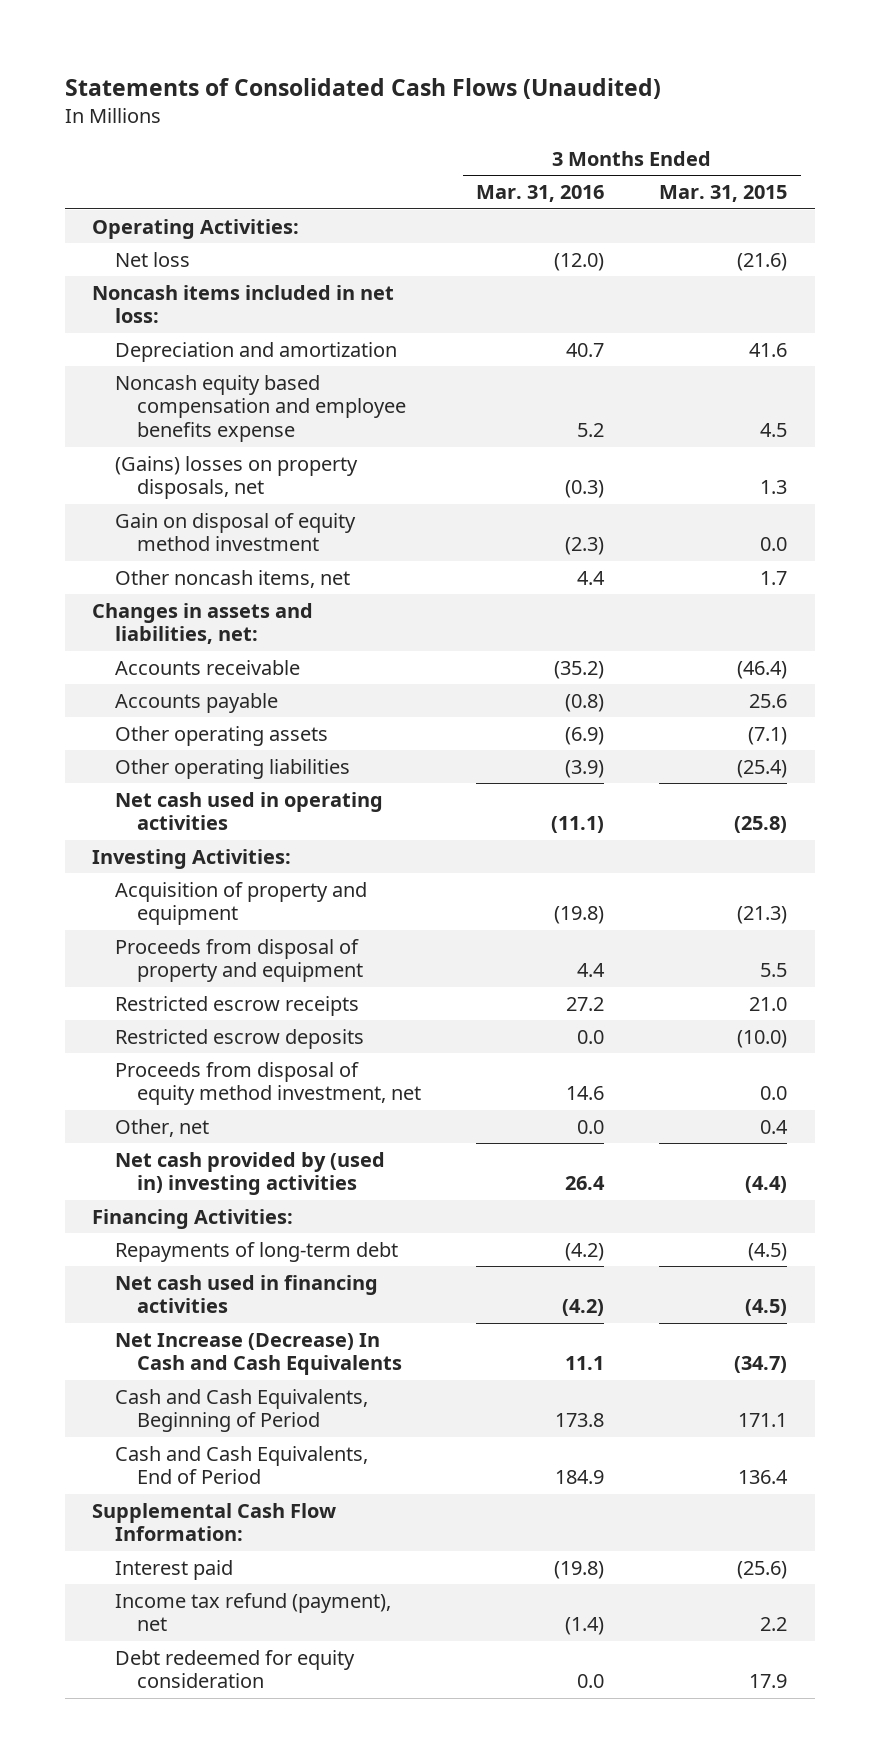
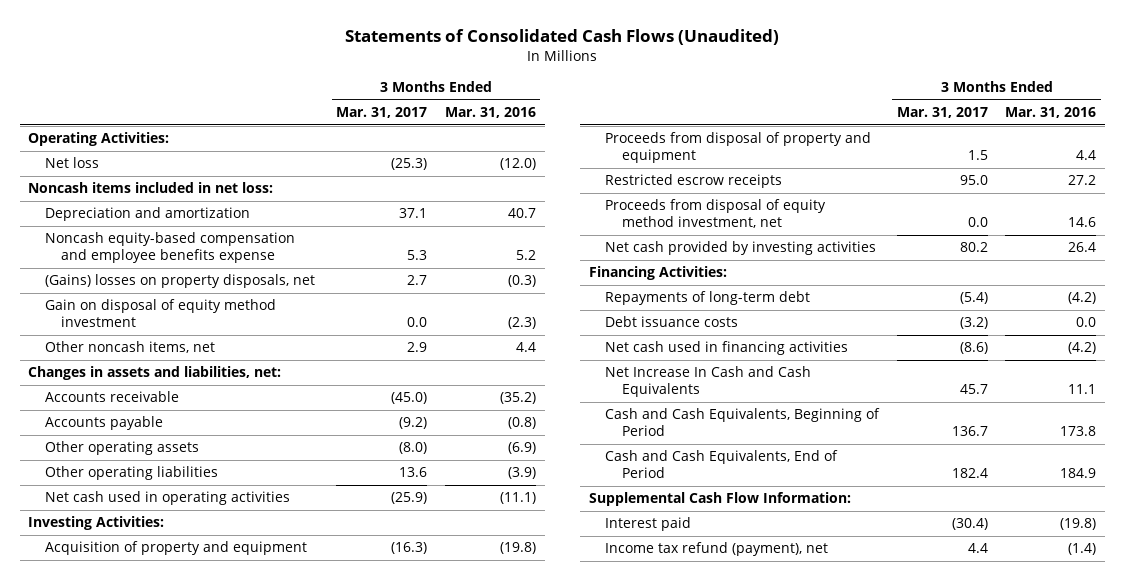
[659,185,788,203] Mar. 31, 2015 -> none
none -> [336,107,428,119] Mar. 31, 2017
[114,374,407,443] Noncash equity based compensation and employee benefits expense -> [44,232,295,264] Noncash equity-based compensation and employee benefits expense
[114,1028,364,1049] Restricted escrow deposits -> none
[114,1118,209,1137] Other, net -> none
[114,1151,385,1196] Net cash provided by (used in) investing activities -> [605,241,877,256] Net cash provided by investing activities
none -> [605,316,739,328] Debt issuance costs
[114,1332,403,1376] Net Increase (Decrease) In Cash and Cash Equivalents -> [605,366,812,398] Net Increase In Cash and Cash Equivalents
[114,1649,355,1689] Debt redeemed for equity consideration -> none

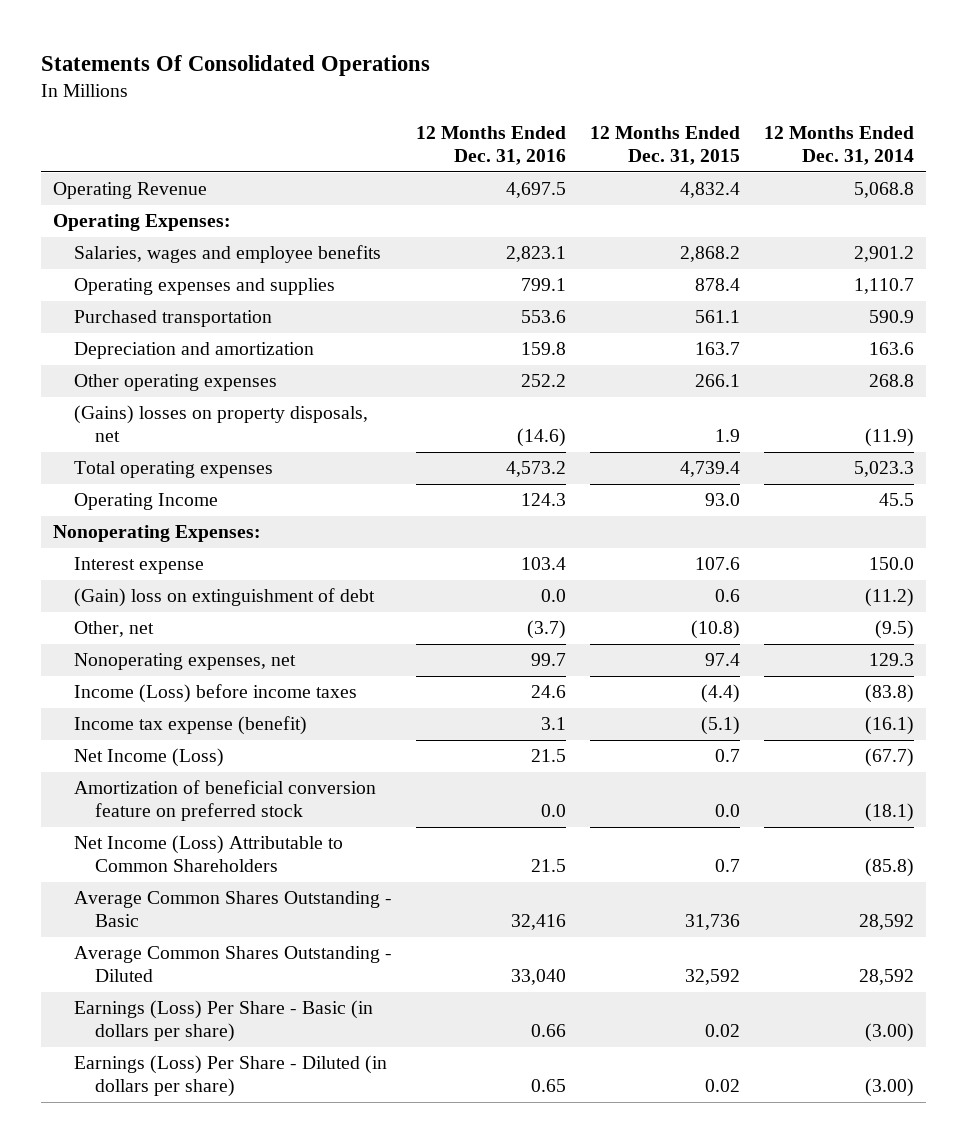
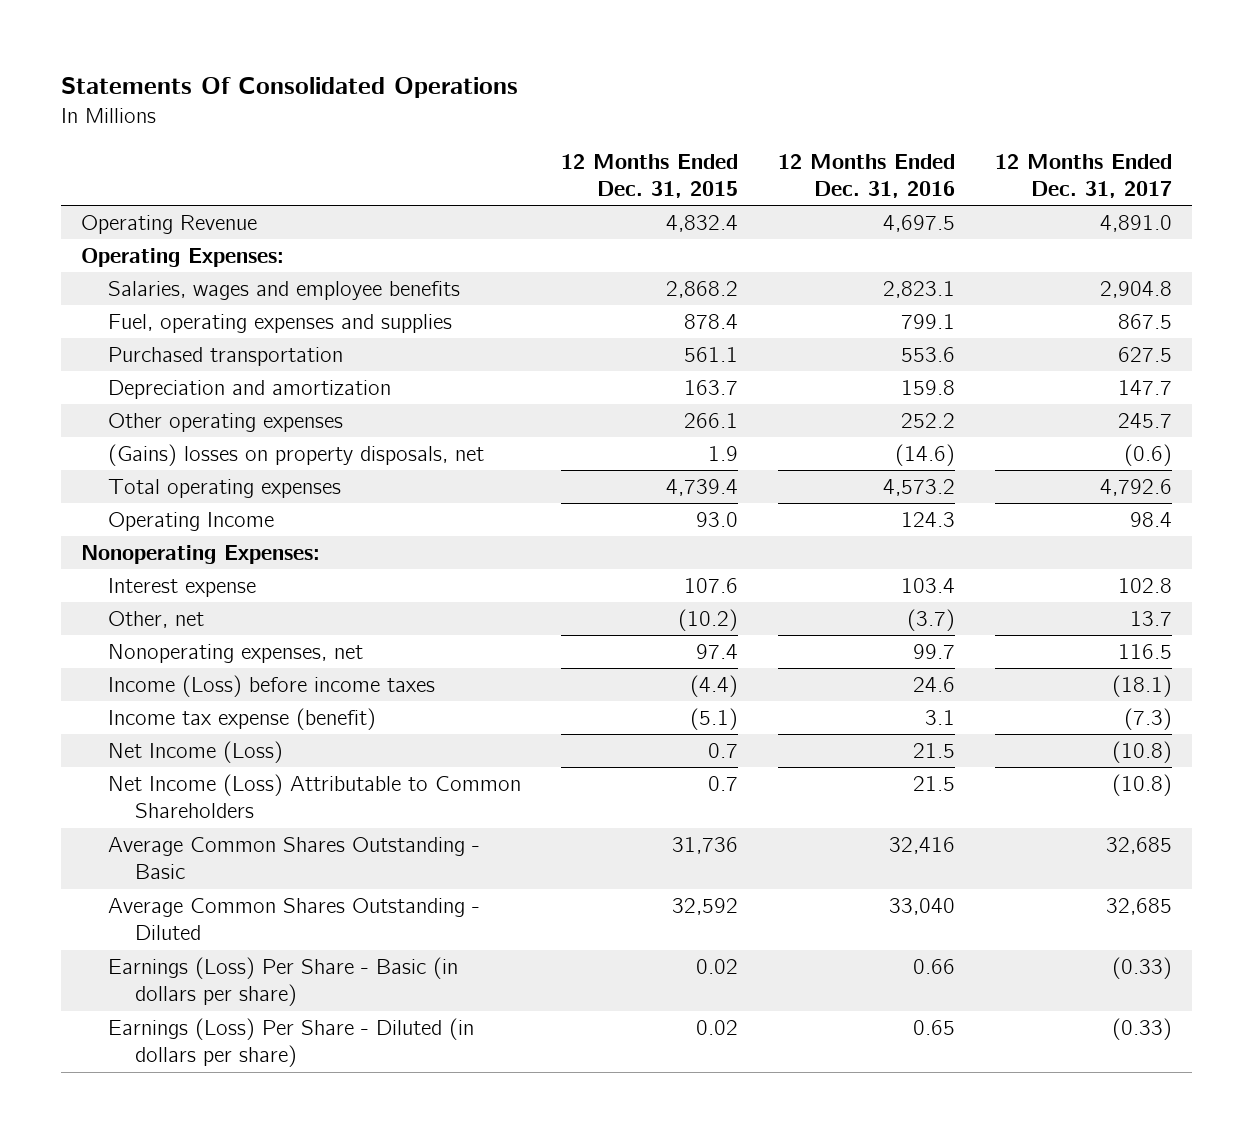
[764,126,915,166] 12 Months Ended Dec. 31, 2014 -> none
none -> [994,153,1172,198] 12 Months Ended Dec. 31, 2017
[73,278,335,296] Operating expenses and supplies -> [108,313,453,333] Fuel, operating expenses and supplies
[73,588,375,608] (Gain) loss on extinguishment of debt -> none
[691,620,741,640] (10.8) -> [677,608,738,631] (10.2)
[73,780,376,822] Amortization of beneficial conversion feature on preferred stock -> none

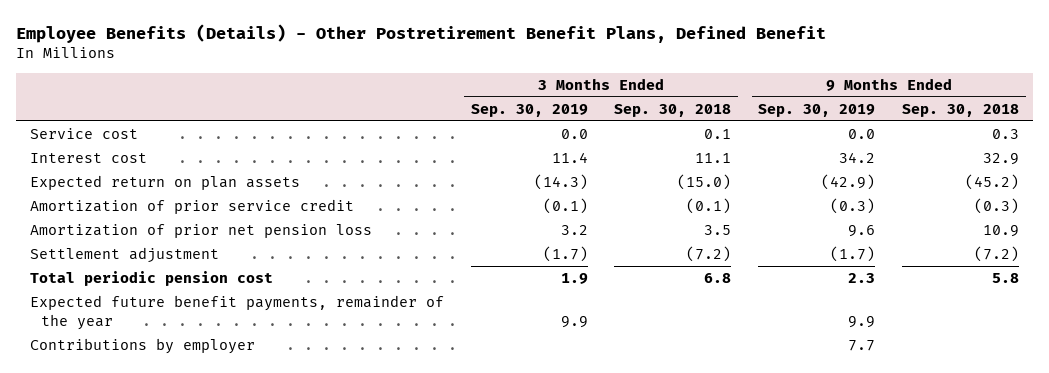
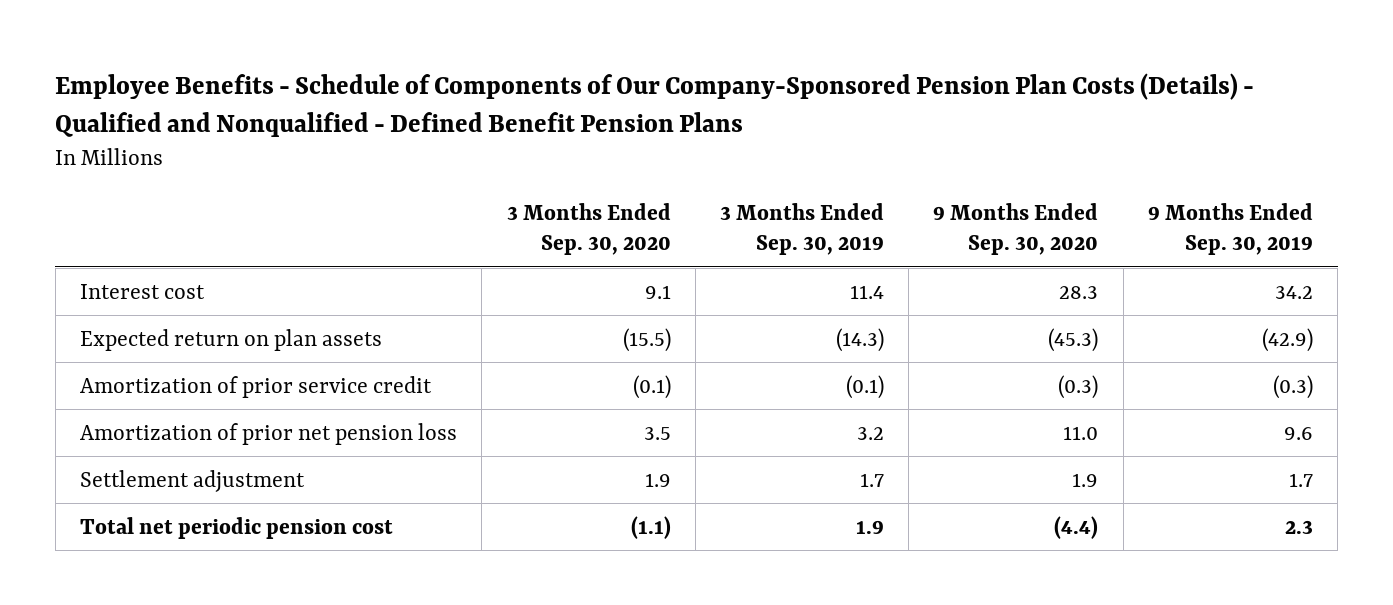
[16,23,827,43] Employee Benefits (Details) - Other Postretirement Benefit Plans, Defined Benefit -> [55,72,1255,137] Employee Benefits - Schedule of Components of Our Company-Sponsored Pension Plan Costs (Details) - Qualified and Nonqualified - Defined Benefit Pension Plans
[614,103,732,117] Sep. 30, 2018 -> none
[902,103,1020,117] Sep. 30, 2018 -> none
none -> [506,203,671,256] 3 Months Ended Sep. 30, 2020
none -> [933,203,1099,256] 9 Months Ended Sep. 30, 2020
[29,128,138,140] Service cost -> none
[29,295,444,330] Expected future benefit payments, remainder of the year -> none
[29,338,255,355] Contributions by employer -> none
[542,246,588,263] (1.7) -> [859,472,884,487] 1.7
[830,246,876,263] (1.7) -> [1288,472,1313,487] 1.7
[29,271,273,287] Total periodic pension cost -> [80,516,394,539] Total net periodic pension cost

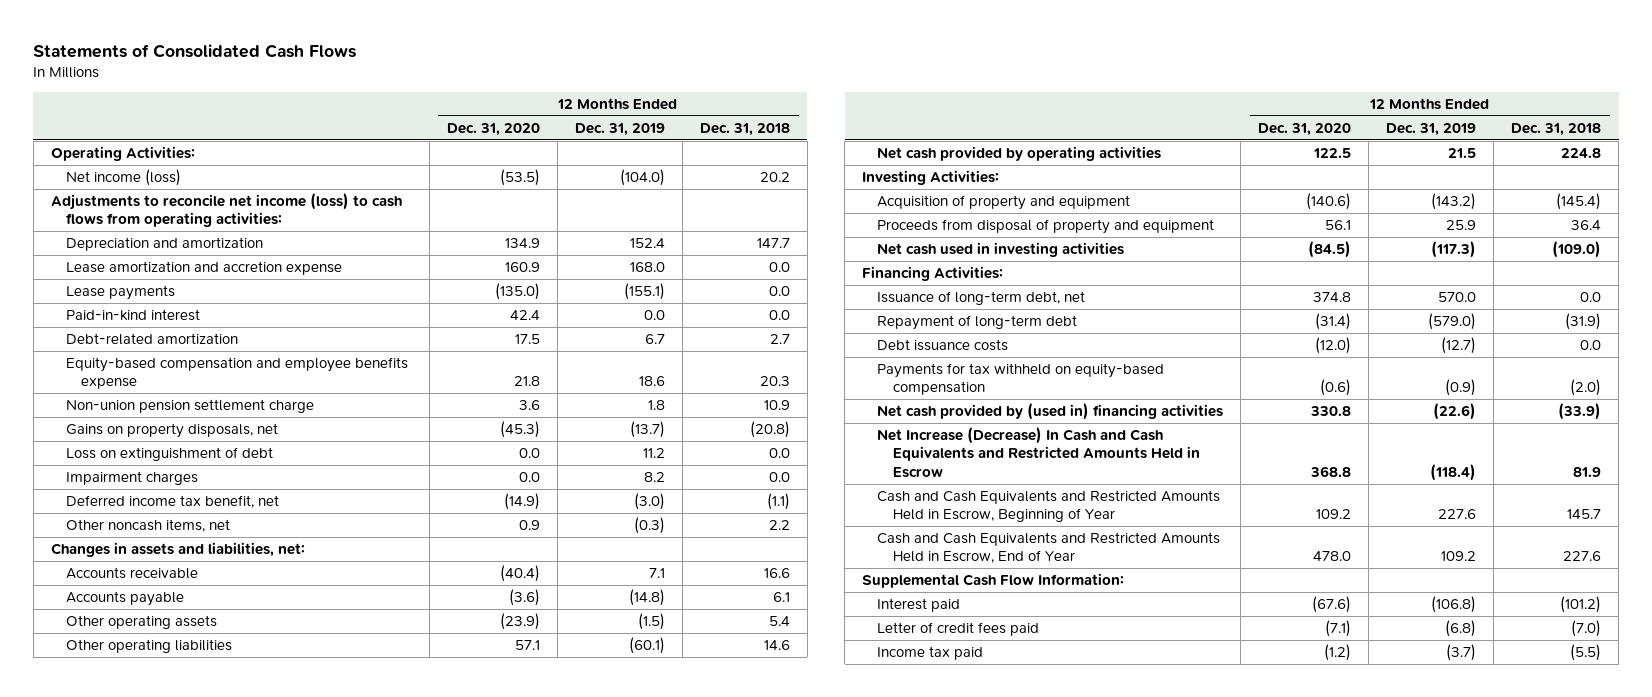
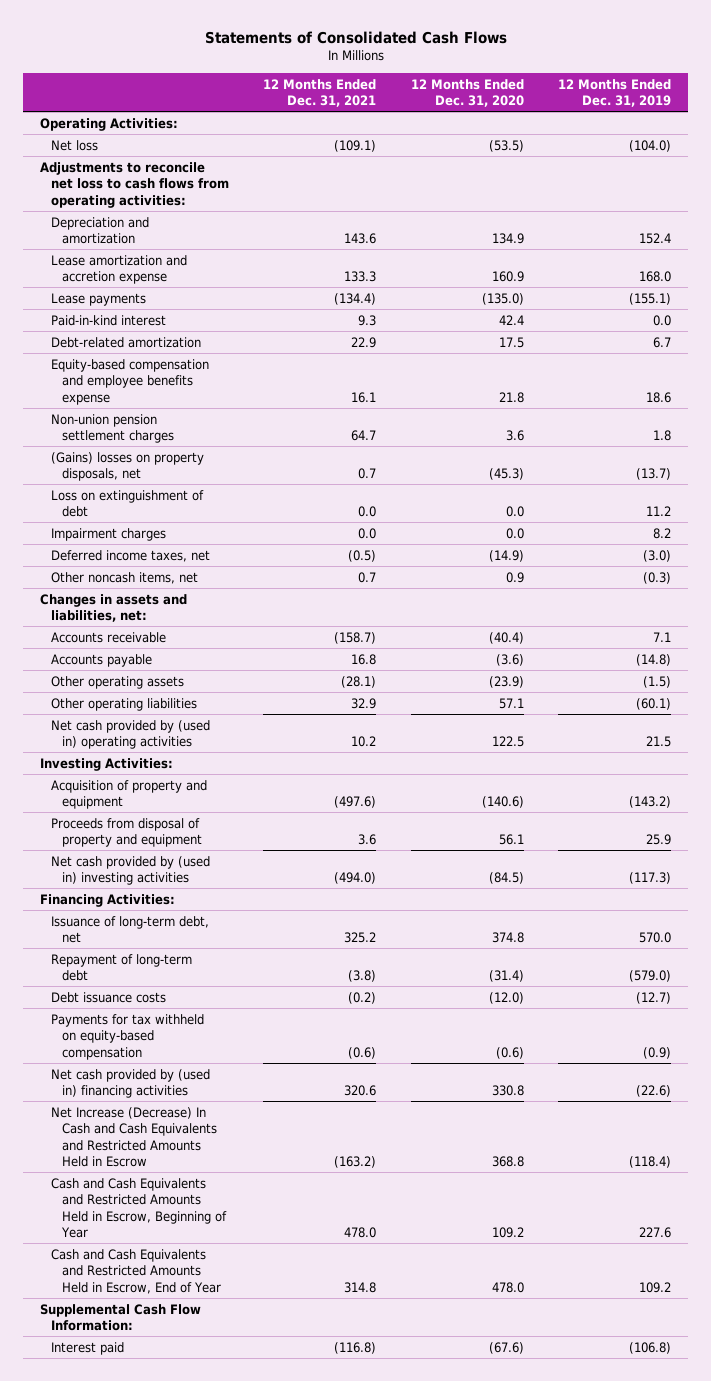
[699,122,790,136] Dec. 31, 2018 -> none
none -> [263,78,377,108] 12 Months Ended Dec. 31, 2021
[66,168,182,186] Net income (loss) -> [50,139,98,151] Net loss
[50,192,402,228] Adjustments to reconcile net income (loss) to cash flows from operating activities: -> [40,161,229,208] Adjustments to reconcile net loss to cash flows from operating activities:
[66,398,315,413] Non-union pension settlement charge -> [50,413,174,444] Non-union pension settlement charges
[66,422,279,438] Gains on property disposals, net -> [50,451,204,482] (Gains) losses on property disposals, net
[66,494,280,508] Deferred income tax benefit, net -> [50,549,210,562] Deferred income taxes, net
[877,145,1162,161] Net cash provided by operating activities -> [50,719,210,750] Net cash provided by (used in) operating activities
[877,241,1125,257] Net cash used in investing activities -> [50,855,210,886] Net cash provided by (used in) investing activities
[877,621,1040,636] Letter of credit fees paid -> none
[877,645,984,660] Income tax paid -> none

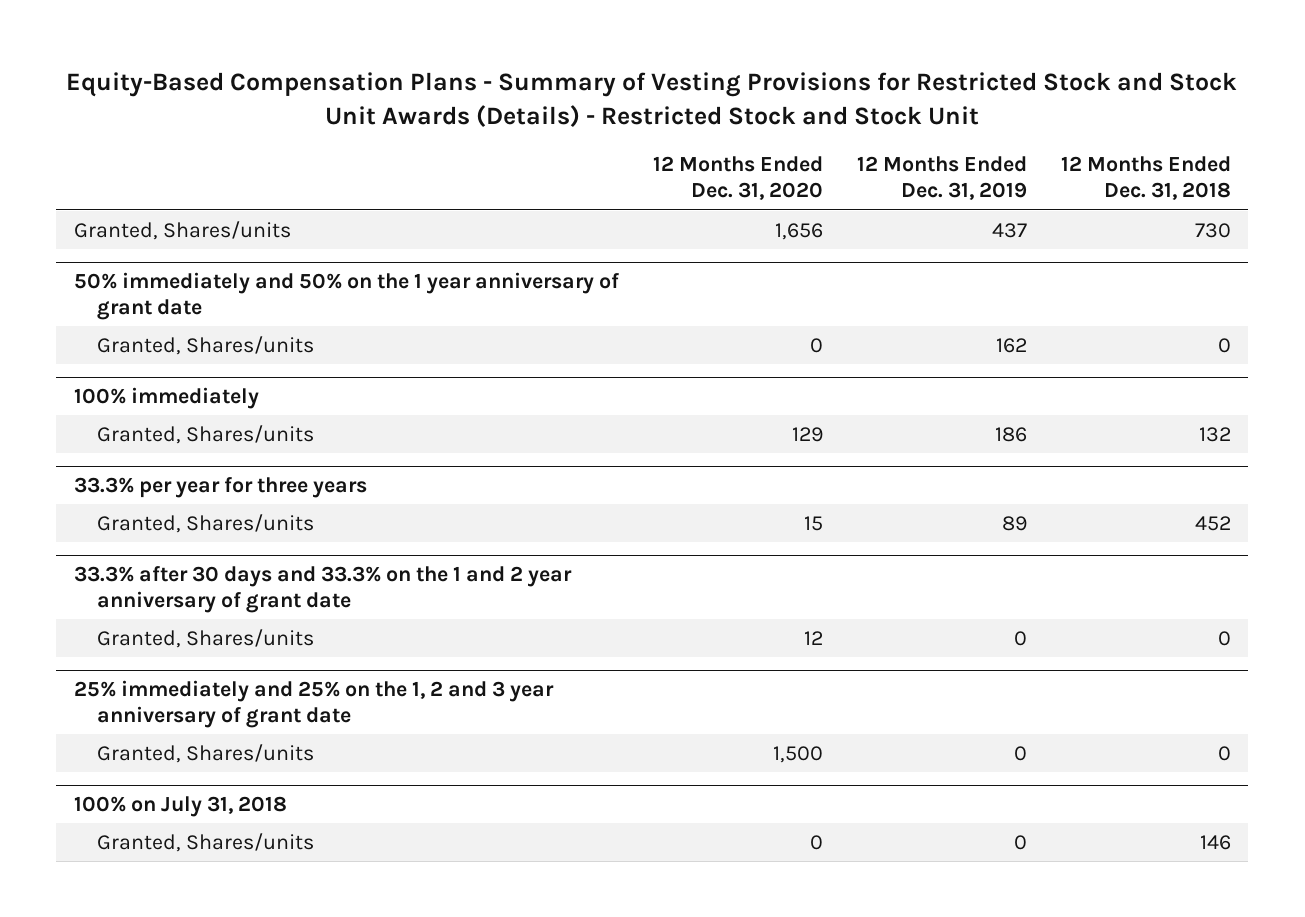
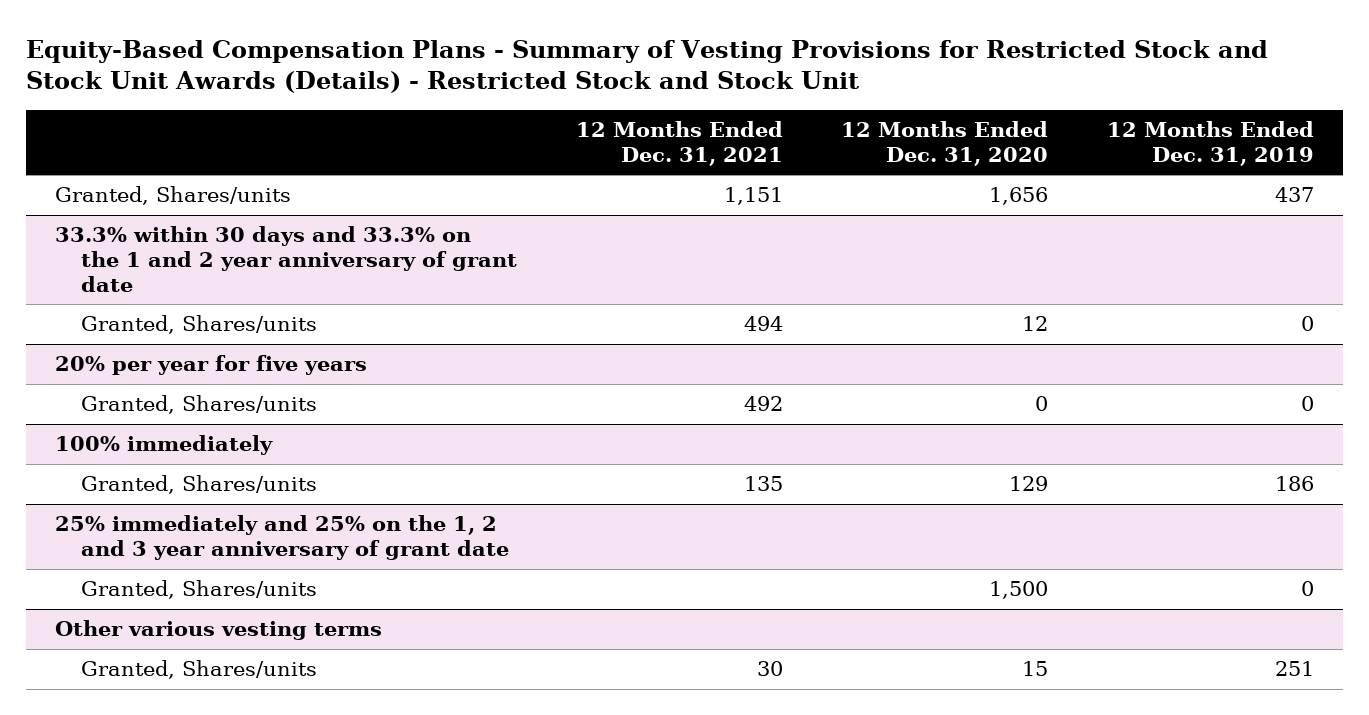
[1061,156,1232,201] 12 Months Ended Dec. 31, 2018 -> none
none -> [575,121,783,166] 12 Months Ended Dec. 31, 2021
[73,271,619,321] 50% immediately and 50% on the 1 year anniversary of grant date -> [55,226,517,292] 33.3% within 30 days and 33.3% on the 1 and 2 year anniversary of grant date
[809,337,823,353] 0 -> [1022,316,1049,332] 12
[995,337,1027,353] 162 -> [1300,316,1314,332] 0
none -> [55,355,368,376] 20% per year for five years
none -> [80,395,317,415] Granted, Shares/units
[73,476,367,498] 33.3% per year for three years -> none
[97,513,315,533] Granted, Shares/units -> none
[73,565,572,614] 33.3% after 30 days and 33.3% on the 1 and 2 year anniversary of grant date -> none
[97,628,315,648] Granted, Shares/units -> none
[73,795,287,817] 100% on July 31, 2018 -> [55,620,383,641] Other various vesting terms
[809,834,823,850] 0 -> [1022,661,1049,677] 15
[1013,834,1027,850] 0 -> [1274,661,1314,677] 251

